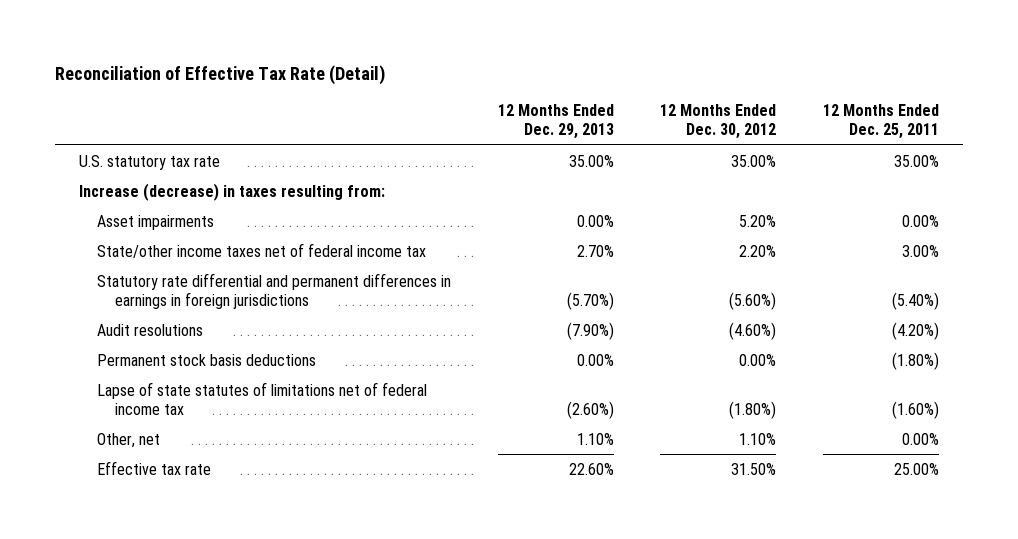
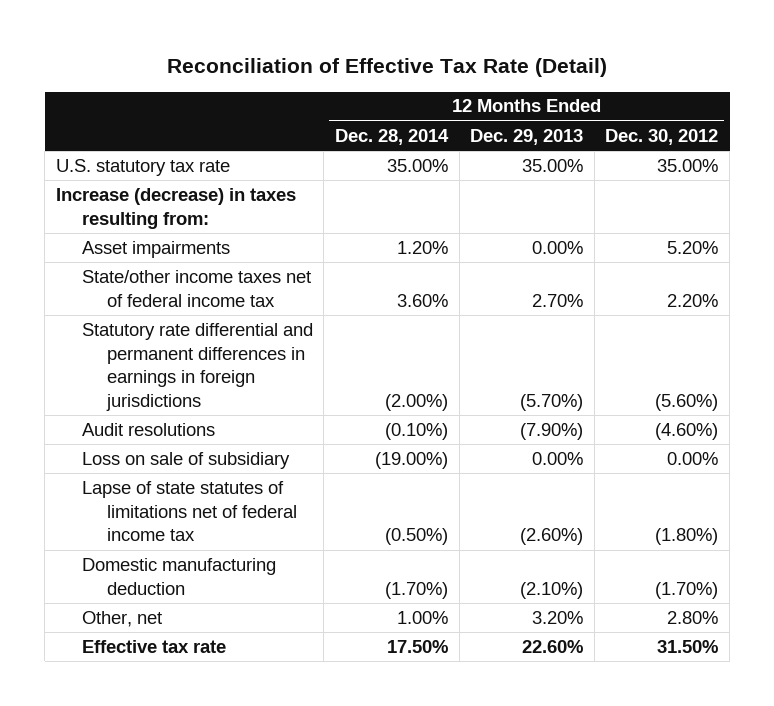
[823,104,940,140] 12 Months Ended Dec. 25, 2011 -> none
none -> [334,128,449,145] Dec. 28, 2014
[96,353,316,366] Permanent stock basis deductions -> none
none -> [81,451,290,469] Loss on sale of subsidiary
none -> [81,557,276,595] Domestic manufacturing deduction
[576,432,614,445] 1.10% -> [532,610,584,624] 3.20%
[739,432,777,445] 1.10% -> [667,610,719,624] 2.80%

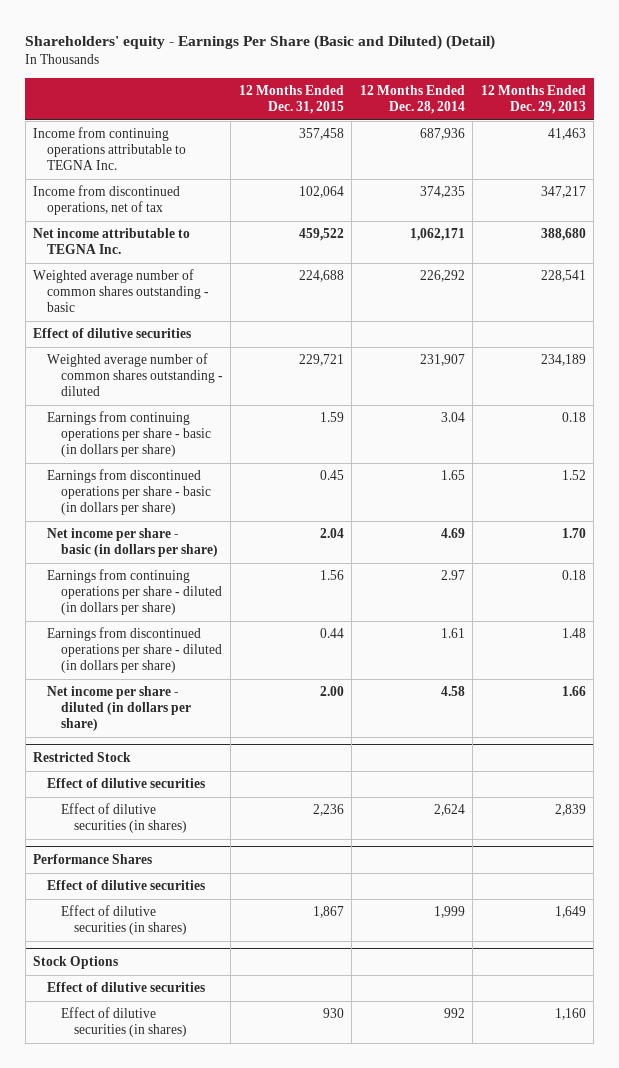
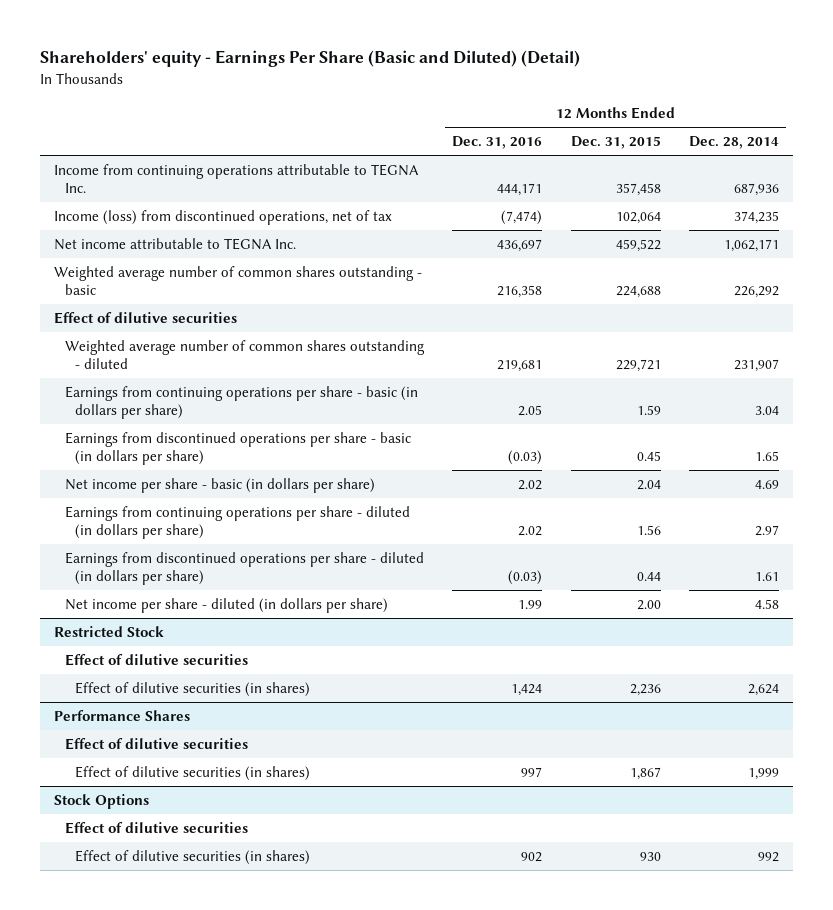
[480,85,586,115] 12 Months Ended Dec. 29, 2013 -> none
none -> [452,136,543,150] Dec. 31, 2016
[33,185,181,216] Income from discontinued operations, net of tax -> [53,210,392,226] Income (loss) from discontinued operations, net of tax

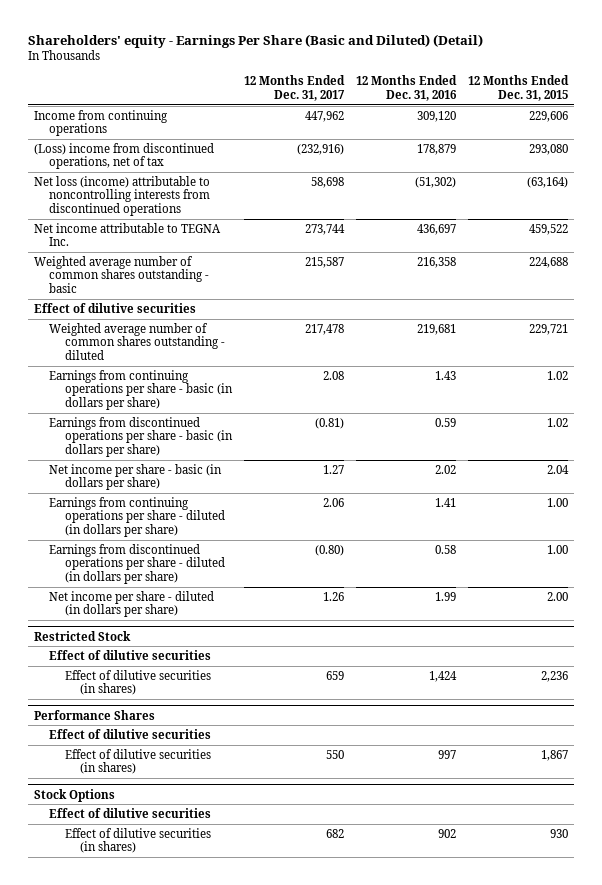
[689,136,780,150] Dec. 28, 2014 -> none
none -> [243,75,345,102] 12 Months Ended Dec. 31, 2017
[53,164,419,193] Income from continuing operations attributable to TEGNA Inc. -> [33,109,168,137] Income from continuing operations
[497,182,543,196] 444,171 -> [417,110,457,122] 309,120
[615,182,661,196] 357,458 -> [529,110,569,122] 229,606
[53,210,392,226] Income (loss) from discontinued operations, net of tax -> [33,142,214,170] (Loss) income from discontinued operations, net of tax
[501,210,543,226] (7,474) -> [417,143,457,155] 178,879
[615,212,661,225] 102,064 -> [529,143,569,155] 293,080
none -> [33,175,211,216] Net loss (income) attributable to noncontrolling interests from discontinued operations
[518,404,543,416] 2.05 -> [435,370,457,380] 1.43
[636,404,661,415] 1.59 -> [547,370,569,380] 1.02
[508,449,543,465] (0.03) -> [435,417,457,427] 0.59
[636,450,661,461] 0.45 -> [547,417,569,427] 1.02
[518,525,543,536] 2.02 -> [435,497,457,507] 1.41
[636,524,661,535] 1.56 -> [547,497,569,507] 1.00
[508,569,543,585] (0.03) -> [435,544,457,554] 0.58
[636,571,661,581] 0.44 -> [547,544,569,554] 1.00

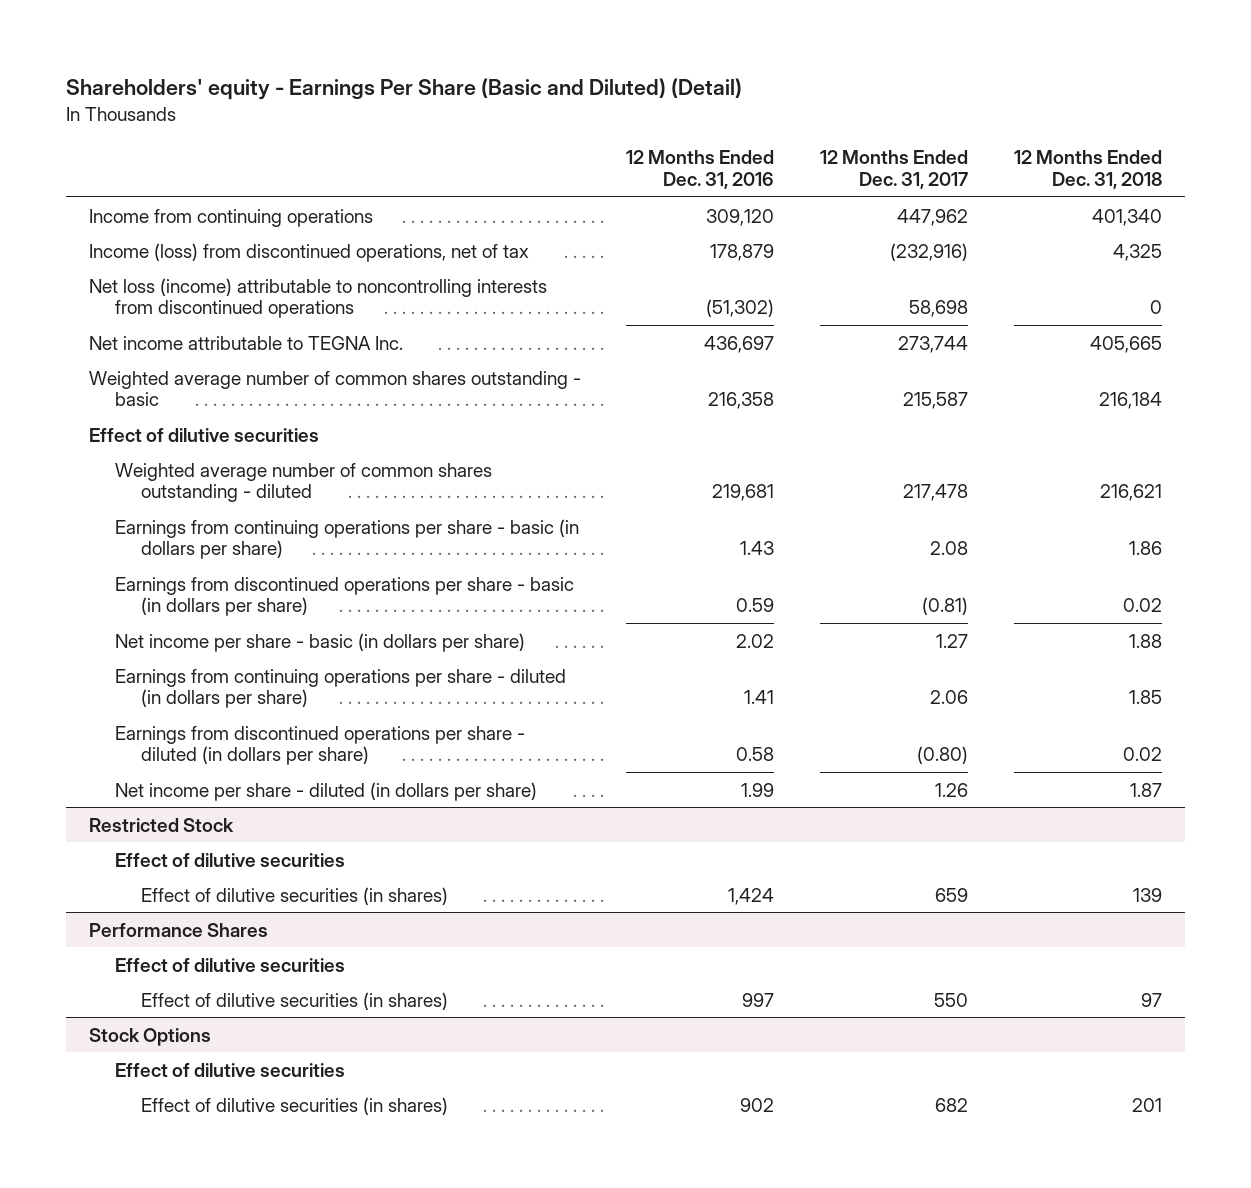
[468,75,570,102] 12 Months Ended Dec. 31, 2015 -> none
none -> [1013,149,1162,189] 12 Months Ended Dec. 31, 2018
[33,142,214,170] (Loss) income from discontinued operations, net of tax -> [88,242,529,262] Income (loss) from discontinued operations, net of tax

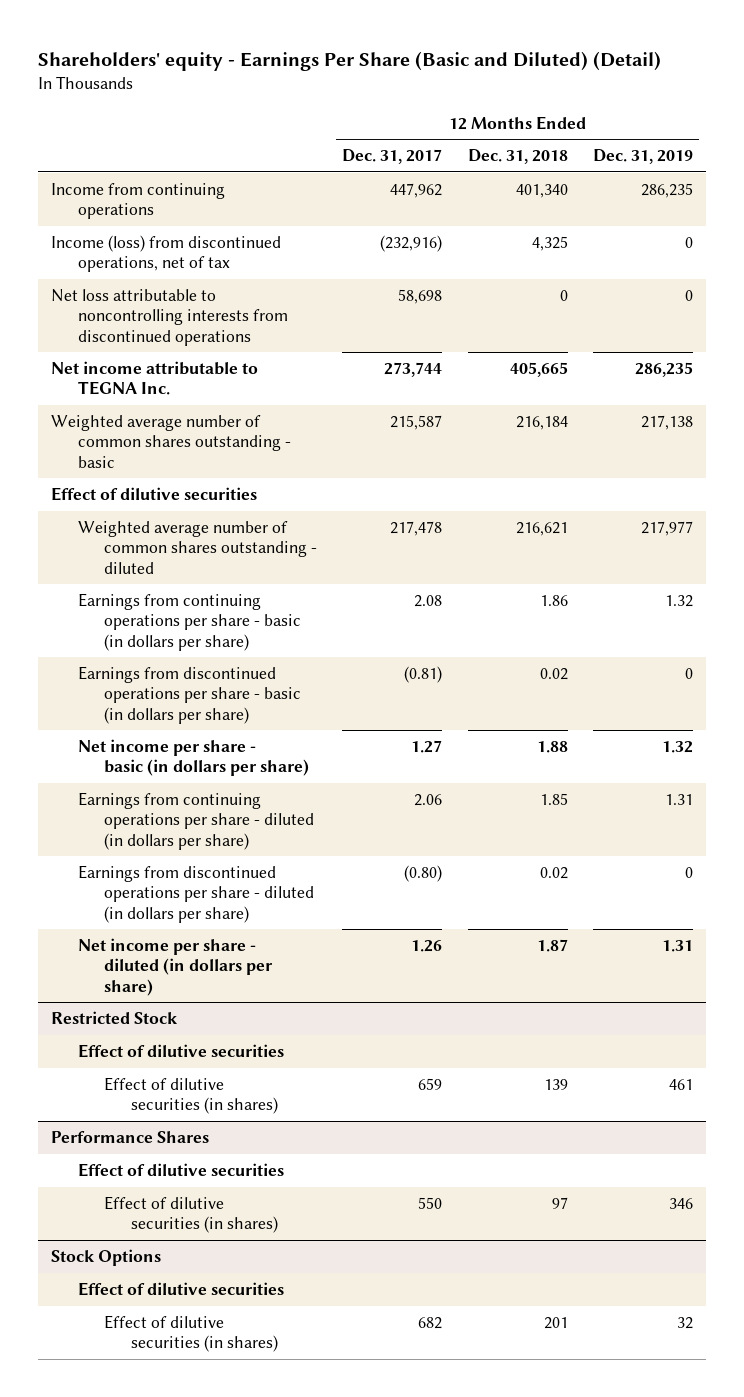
[626,149,775,189] 12 Months Ended Dec. 31, 2016 -> none
none -> [593,149,694,165] Dec. 31, 2019
[88,277,547,319] Net loss (income) attributable to noncontrolling interests from discontinued operations -> [51,288,288,346] Net loss attributable to noncontrolling interests from discontinued operations

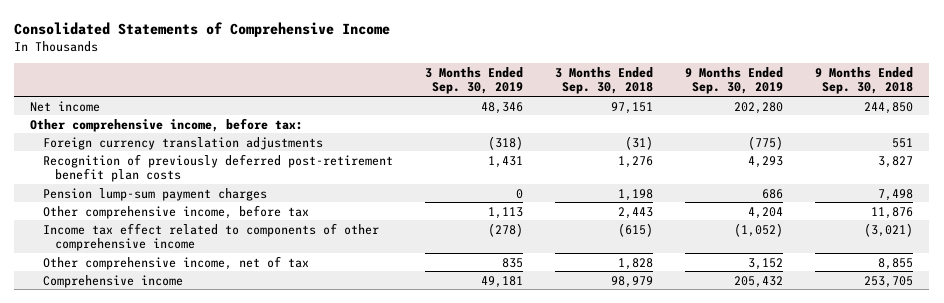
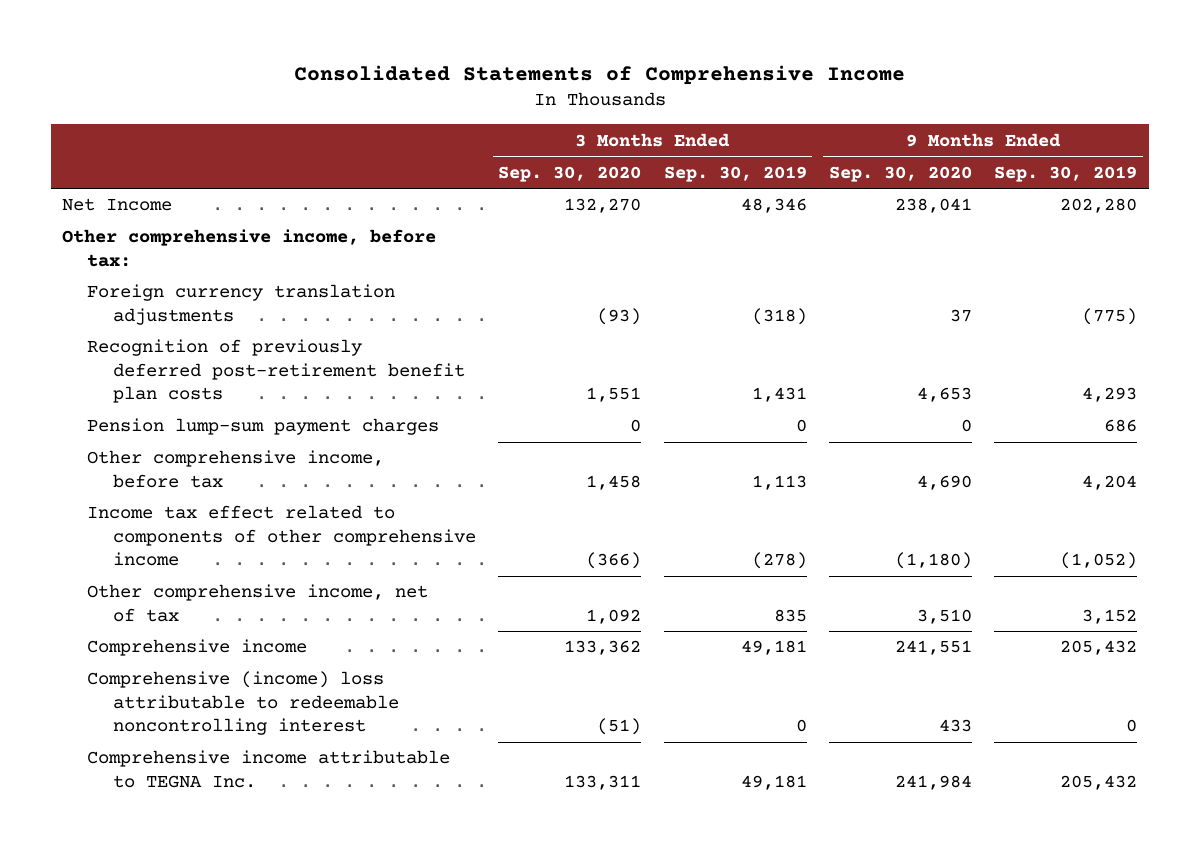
[554,66,653,95] 3 Months Ended Sep. 30, 2018 -> none
[815,66,914,95] 9 Months Ended Sep. 30, 2018 -> none
none -> [498,165,642,182] Sep. 30, 2020
none -> [828,165,972,182] Sep. 30, 2020
[30,100,101,112] Net income -> [62,198,173,212] Net Income
none -> [87,671,399,736] Comprehensive (income) loss attributable to redeemable noncontrolling interest
none -> [87,750,451,788] Comprehensive income attributable to TEGNA Inc.

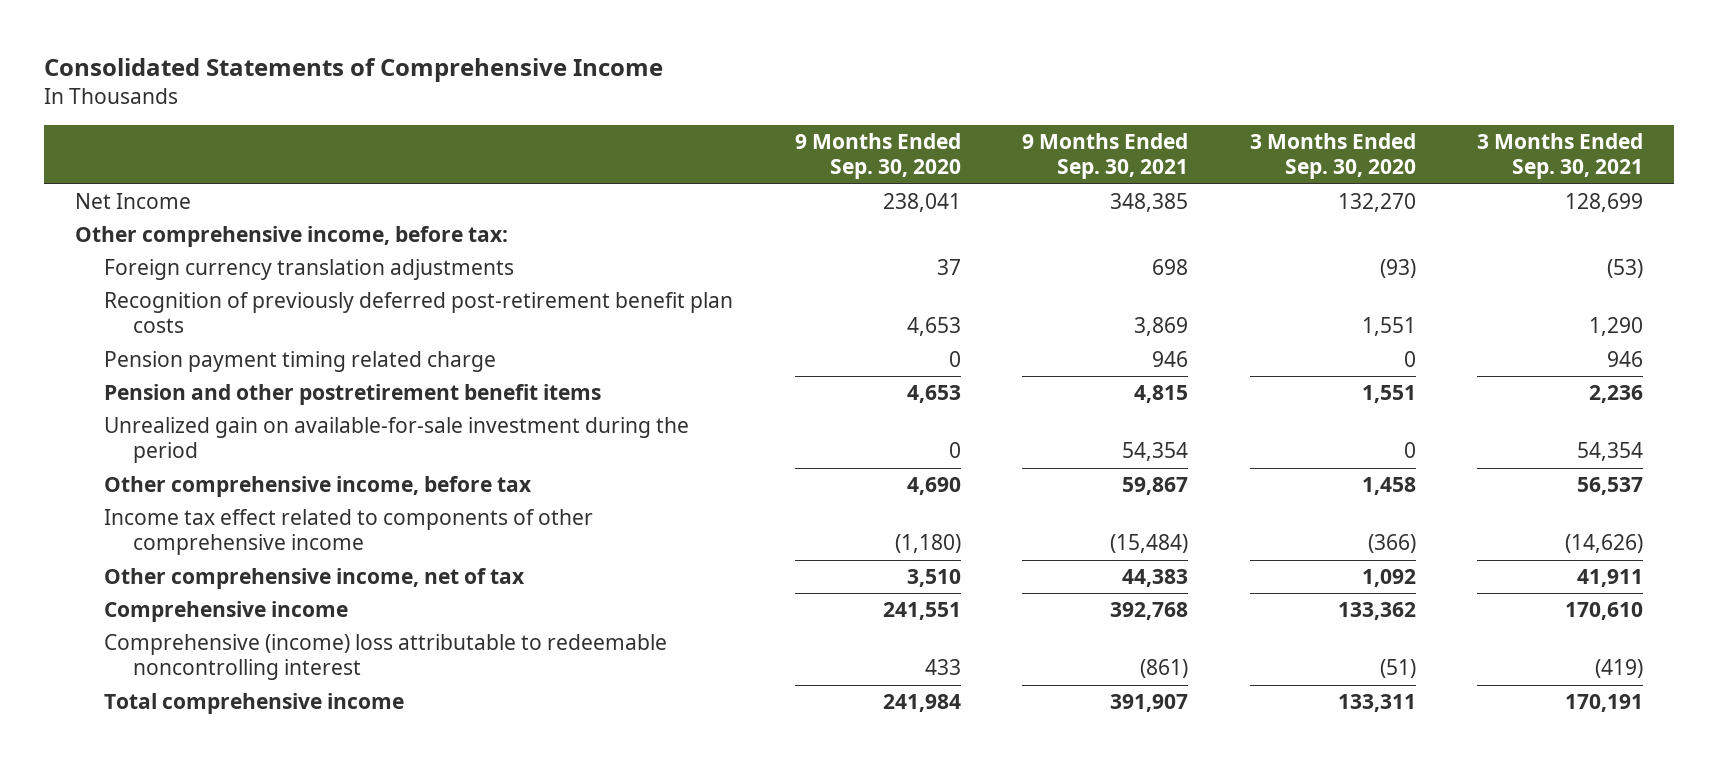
[663,165,807,182] Sep. 30, 2019 -> none
[994,165,1138,182] Sep. 30, 2019 -> none
none -> [1022,133,1189,180] 9 Months Ended Sep. 30, 2021
none -> [1477,133,1644,180] 3 Months Ended Sep. 30, 2021
[87,418,440,436] Pension lump-sum payment charges -> [104,351,497,373] Pension payment timing related charge
none -> [104,384,602,406] Pension and other postretirement benefit items
none -> [104,417,690,464] Unrealized gain on available-for-sale investment during the period
[87,750,451,788] Comprehensive income attributable to TEGNA Inc. -> [104,693,405,715] Total comprehensive income

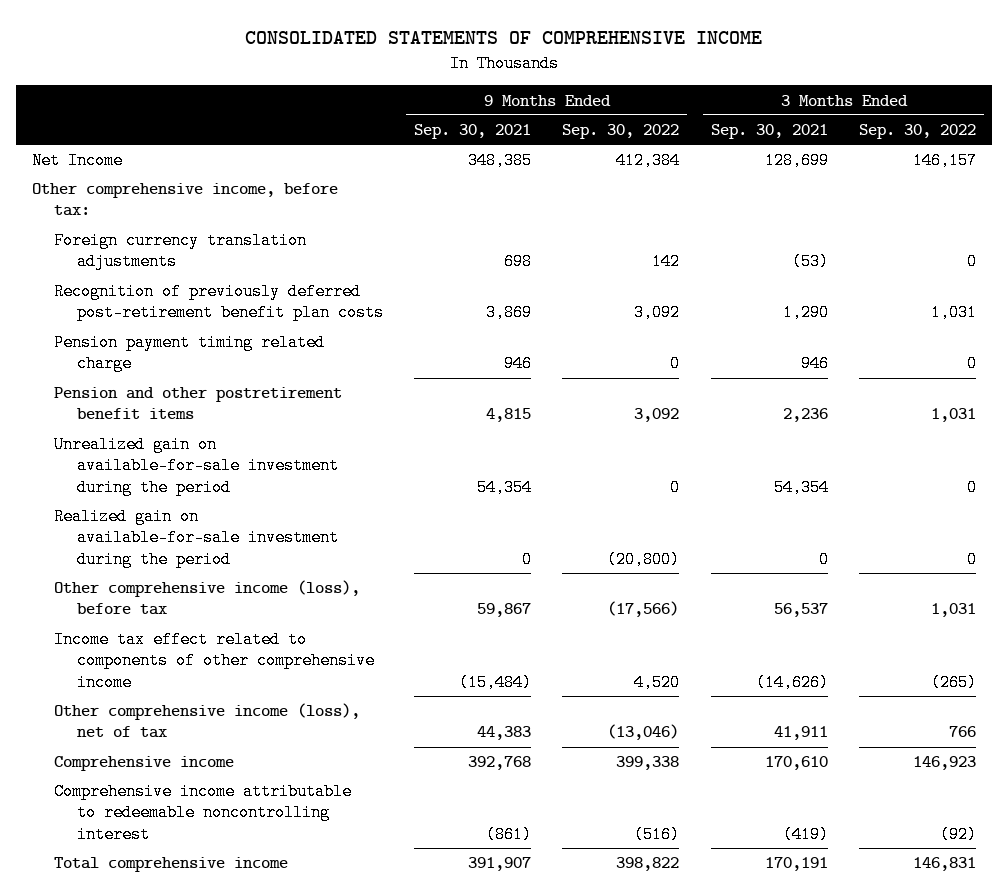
[44,58,664,83] Consolidated Statements of Comprehensive Income -> [245,30,763,44] CONSOLIDATED STATEMENTS OF COMPREHENSIVE INCOME
[794,133,961,180] 9 Months Ended Sep. 30, 2020 -> none
[1249,133,1416,180] 3 Months Ended Sep. 30, 2020 -> none
none -> [562,124,680,140] Sep. 30, 2022
none -> [859,124,977,140] Sep. 30, 2022
none -> [54,508,339,568] Realized gain on available-for-sale investment during the period
[104,476,533,498] Other comprehensive income, before tax -> [54,580,361,616] Other comprehensive income (loss), before tax
[104,568,526,590] Other comprehensive income, net of tax -> [54,703,361,739] Other comprehensive income (loss), net of tax
[104,634,668,681] Comprehensive (income) loss attributable to redeemable noncontrolling interest -> [54,783,353,843] Comprehensive income attributable to redeemable noncontrolling interest

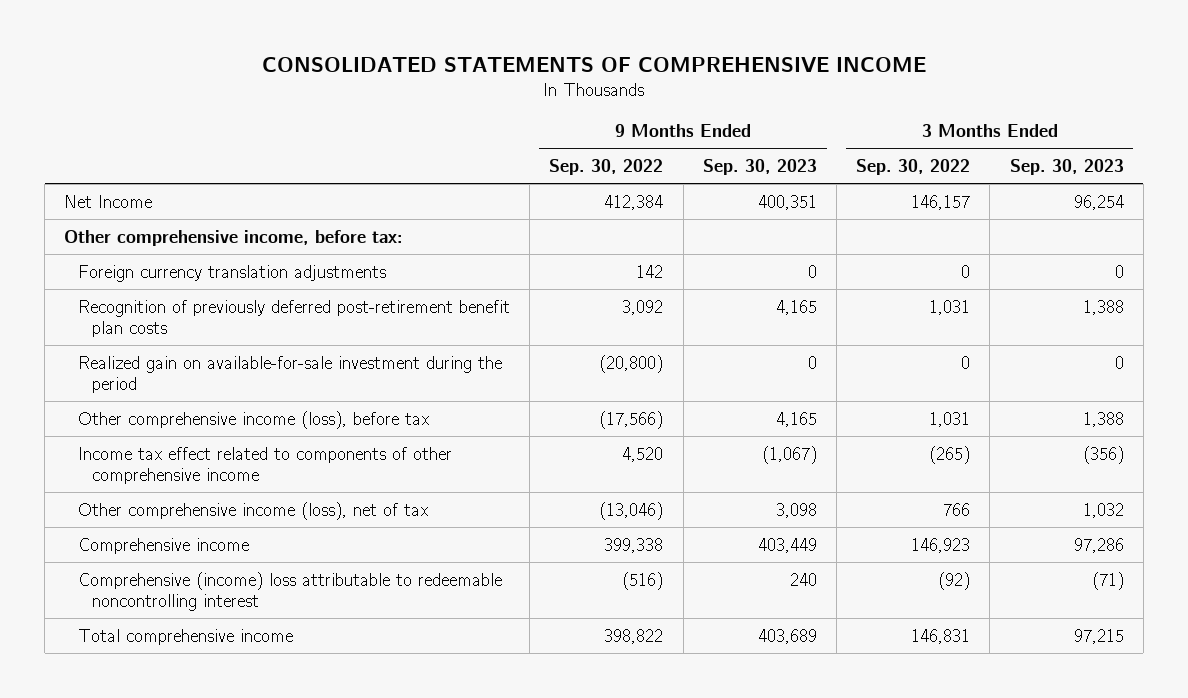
[413,124,531,140] Sep. 30, 2021 -> none
[710,124,828,140] Sep. 30, 2021 -> none
none -> [702,159,817,176] Sep. 30, 2023
none -> [1009,159,1124,176] Sep. 30, 2023
[54,334,326,373] Pension payment timing related charge -> none
[54,387,343,420] Pension and other postretirement benefit items -> none
[54,436,339,496] Unrealized gain on available-for-sale investment during the period -> none
[54,783,353,843] Comprehensive income attributable to redeemable noncontrolling interest -> [77,571,502,611] Comprehensive (income) loss attributable to redeemable noncontrolling interest

